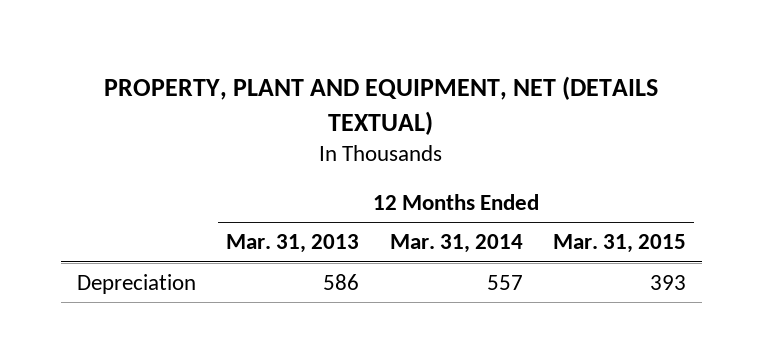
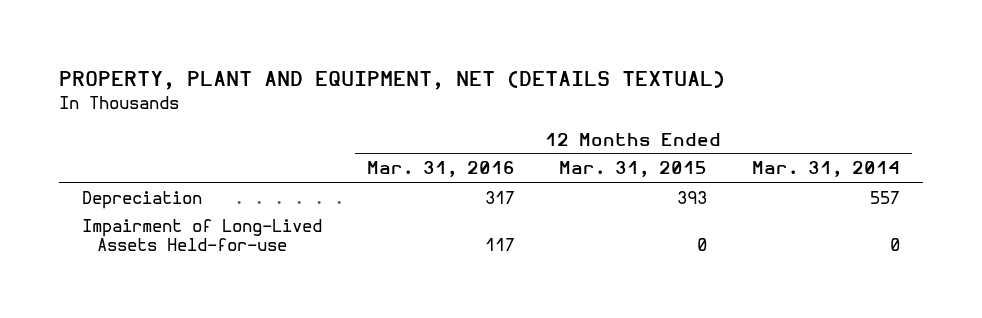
[226,234,360,254] Mar. 31, 2013 -> none
none -> [366,161,515,178] Mar. 31, 2016
none -> [81,218,322,252] Impairment of Long-Lived Assets Held-for-use

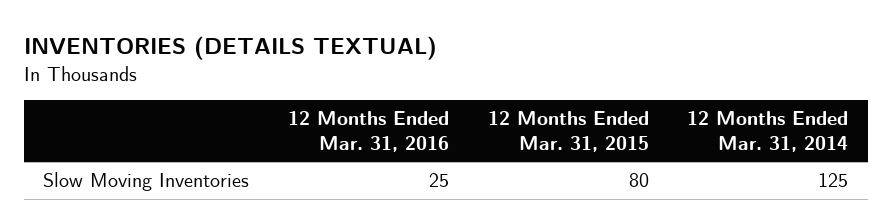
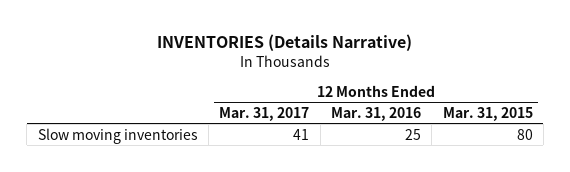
[23,36,437,61] INVENTORIES (DETAILS TEXTUAL) -> [157,34,413,52] INVENTORIES (Details Narrative)
[687,111,849,152] 12 Months Ended Mar. 31, 2014 -> none
none -> [219,106,310,121] Mar. 31, 2017
[43,172,250,192] Slow Moving Inventories -> [37,127,198,144] Slow moving inventories

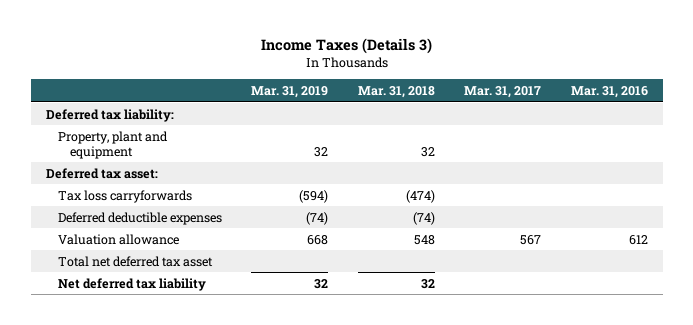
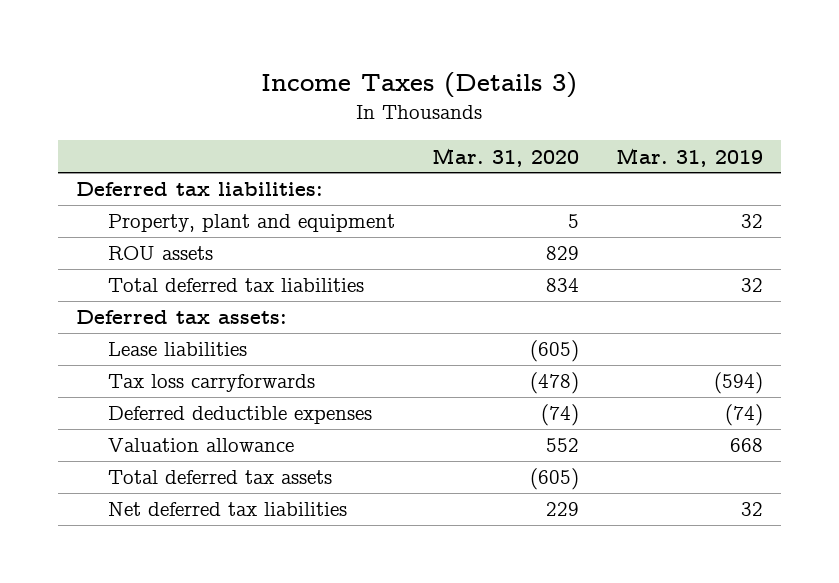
[357,85,435,98] Mar. 31, 2018 -> none
[464,85,542,98] Mar. 31, 2017 -> none
[570,85,648,98] Mar. 31, 2016 -> none
none -> [431,147,579,167] Mar. 31, 2020
[45,108,174,122] Deferred tax liability: -> [76,182,324,197] Deferred tax liabilities:
none -> [107,246,213,261] ROU assets
none -> [107,278,364,293] Total deferred tax liabilities
[45,167,158,179] Deferred tax asset: -> [76,310,288,325] Deferred tax assets:
none -> [107,342,247,357] Lease liabilities
[57,255,213,267] Total net deferred tax asset -> [107,470,332,485] Total deferred tax assets
[57,277,206,291] Net deferred tax liability -> [107,502,347,517] Net deferred tax liabilities

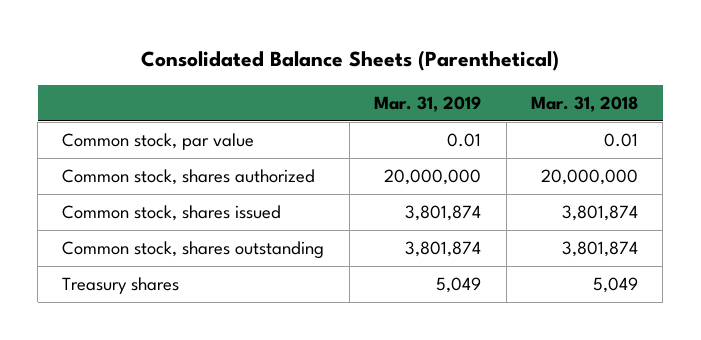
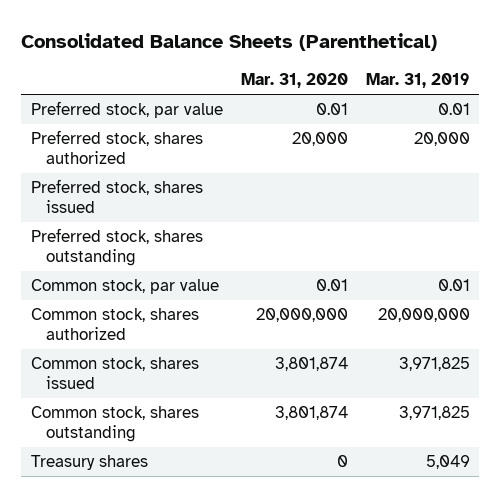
[531,96,639,113] Mar. 31, 2018 -> none
none -> [240,73,348,89] Mar. 31, 2020
none -> [30,101,223,119] Preferred stock, par value
none -> [30,130,203,165] Preferred stock, shares authorized
none -> [30,179,203,214] Preferred stock, shares issued
none -> [30,228,203,267] Preferred stock, shares outstanding
[405,205,482,222] 3,801,874 -> [398,357,470,372] 3,971,825
[405,241,482,258] 3,801,874 -> [398,406,470,421] 3,971,825

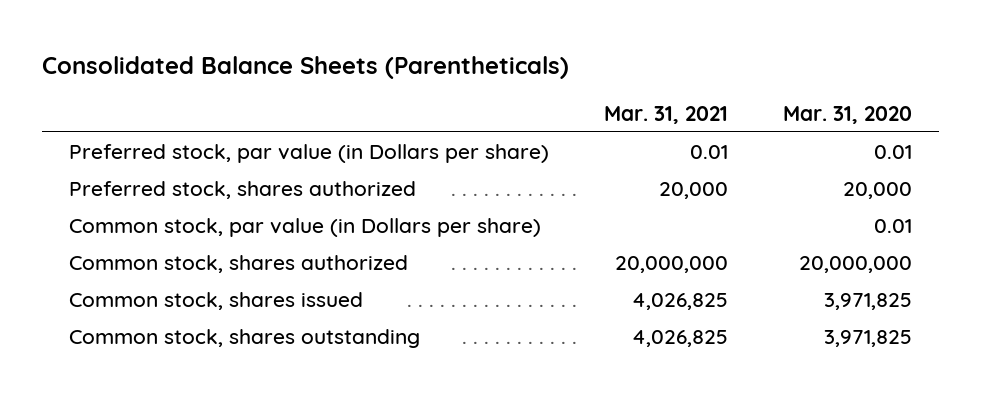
[21,32,438,51] Consolidated Balance Sheets (Parenthetical) -> [41,56,569,80] Consolidated Balance Sheets (Parentheticals)
[365,73,470,89] Mar. 31, 2019 -> none
none -> [604,105,729,124] Mar. 31, 2021
[30,101,223,119] Preferred stock, par value -> [69,143,550,163] Preferred stock, par value (in Dollars per share)
[30,179,203,214] Preferred stock, shares issued -> none
[30,228,203,267] Preferred stock, shares outstanding -> none
[30,279,219,295] Common stock, par value -> [69,217,542,237] Common stock, par value (in Dollars per share)
[30,455,148,471] Treasury shares -> none
[274,357,348,372] 3,801,874 -> [823,292,912,310] 3,971,825
[274,406,348,421] 3,801,874 -> [823,329,912,347] 3,971,825

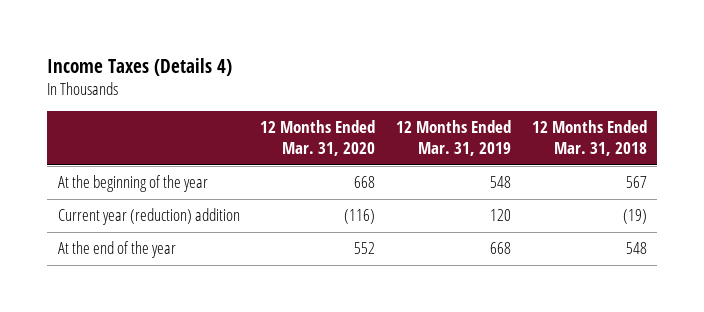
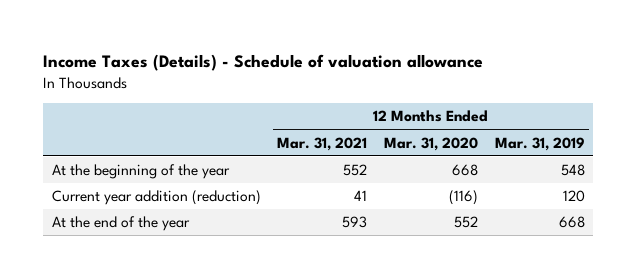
[47,57,233,76] Income Taxes (Details 4) -> [43,54,484,72] Income Taxes (Details) - Schedule of valuation allowance
[531,120,647,157] 12 Months Ended Mar. 31, 2018 -> none
none -> [277,136,368,151] Mar. 31, 2021
[57,208,240,226] Current year (reduction) addition -> [51,190,261,206] Current year addition (reduction)

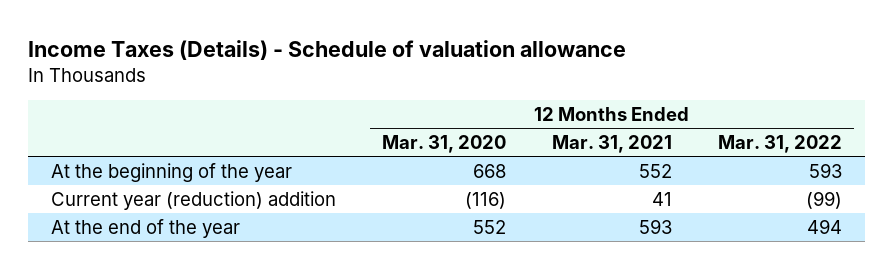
[494,136,585,151] Mar. 31, 2019 -> none
none -> [718,134,843,153] Mar. 31, 2022
[51,190,261,206] Current year addition (reduction) -> [50,190,336,210] Current year (reduction) addition

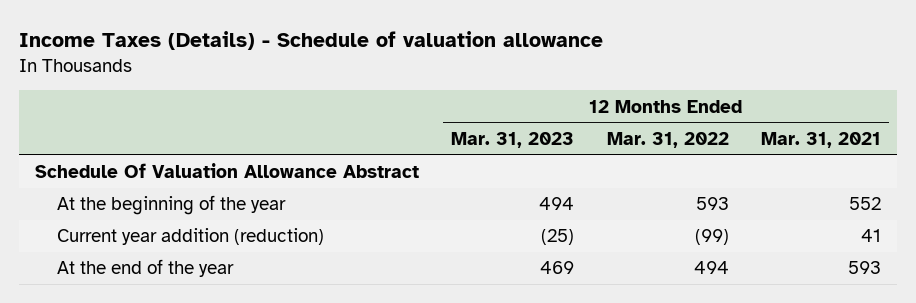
[381,134,506,153] Mar. 31, 2020 -> none
none -> [451,131,575,148] Mar. 31, 2023
none -> [34,163,419,179] Schedule Of Valuation Allowance Abstract
[50,190,336,210] Current year (reduction) addition -> [57,228,325,246] Current year addition (reduction)

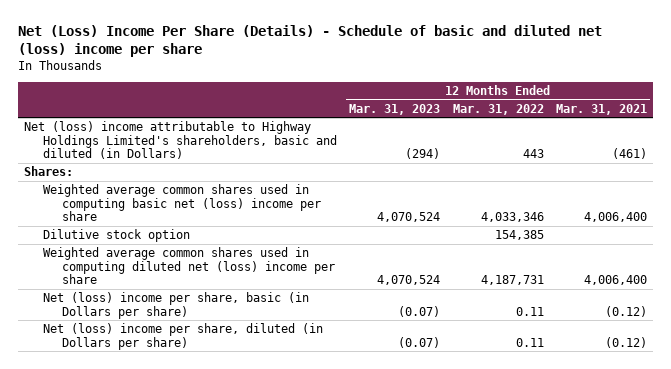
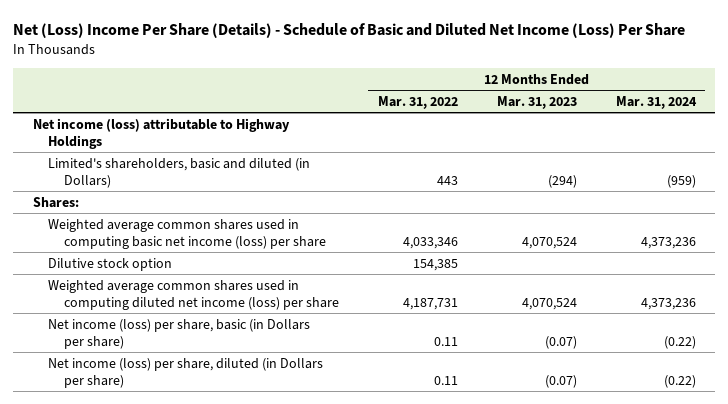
[17,25,602,58] Net (Loss) Income Per Share (Details) - Schedule of basic and diluted net (loss) income per share -> [13,23,686,39] Net (Loss) Income Per Share (Details) - Schedule of Basic and Diluted Net Income (Loss) Per Share
[555,103,647,115] Mar. 31, 2021 -> none
none -> [615,95,697,109] Mar. 31, 2024
none -> [32,117,290,149] Net income (loss) attributable to Highway Holdings
[24,121,337,160] Net (loss) income attributable to Highway Holdings Limited's shareholders, basic and diluted (in Dollars) -> [48,157,311,188] Limited's shareholders, basic and diluted (in Dollars)
[42,184,321,222] Weighted average common shares used in computing basic net (loss) income per share -> [48,218,326,249] Weighted average common shares used in computing basic net income (loss) per share
[42,247,335,285] Weighted average common shares used in computing diluted net (loss) income per share -> [48,279,339,310] Weighted average common shares used in computing diluted net income (loss) per share
[42,292,309,319] Net (loss) income per share, basic (in Dollars per share) -> [48,318,311,349] Net income (loss) per share, basic (in Dollars per share)
[42,323,323,350] Net (loss) income per share, diluted (in Dollars per share) -> [48,357,324,388] Net income (loss) per share, diluted (in Dollars per share)

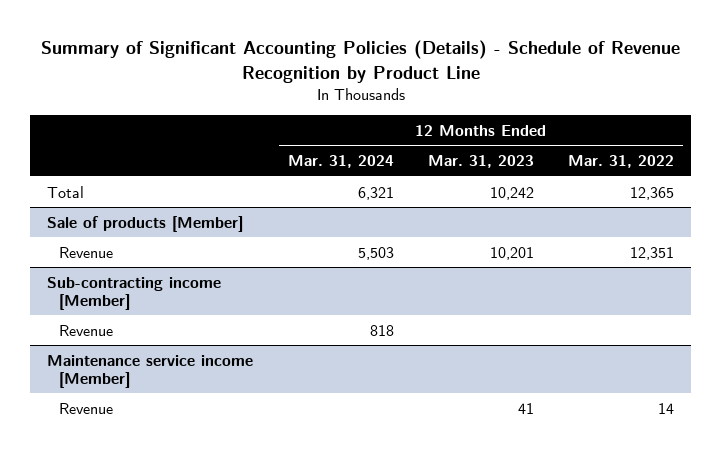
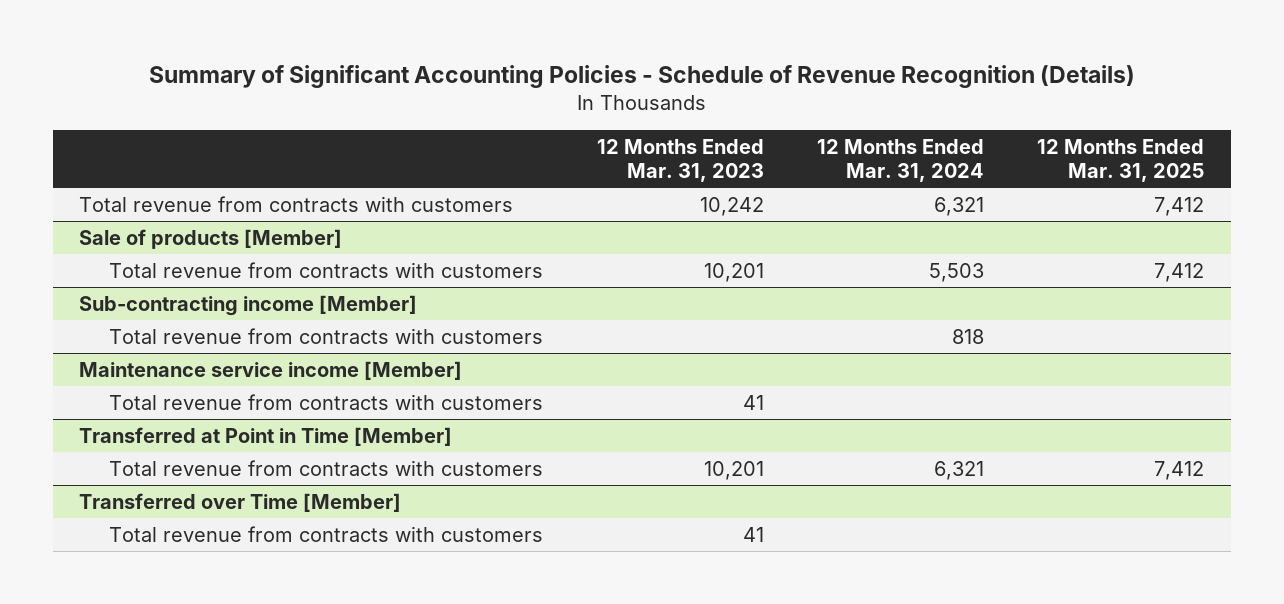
[40,40,680,83] Summary of Significant Accounting Policies (Details) - Schedule of Revenue Recognition by Product Line -> [148,65,1135,89] Summary of Significant Accounting Policies - Schedule of Revenue Recognition (Details)
[568,155,675,169] Mar. 31, 2022 -> none
none -> [1037,138,1205,182] 12 Months Ended Mar. 31, 2025
[47,185,85,198] Total -> [79,195,514,212] Total revenue from contracts with customers
[58,246,113,258] Revenue -> [109,261,544,278] Total revenue from contracts with customers
[58,324,113,336] Revenue -> [109,327,544,344] Total revenue from contracts with customers
[58,402,113,414] Revenue -> [109,393,544,410] Total revenue from contracts with customers
none -> [79,426,453,446] Transferred at Point in Time [Member]
none -> [109,459,544,476] Total revenue from contracts with customers
none -> [79,492,402,512] Transferred over Time [Member]
none -> [109,525,544,542] Total revenue from contracts with customers

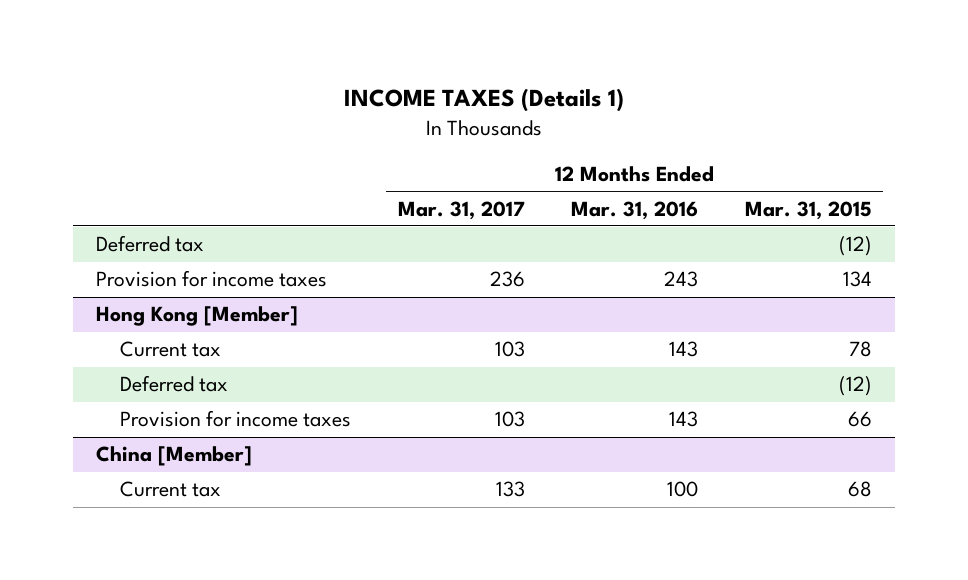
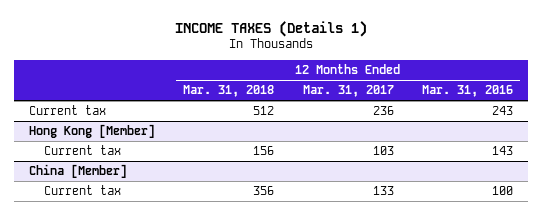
[744,200,872,220] Mar. 31, 2015 -> none
none -> [183,85,275,98] Mar. 31, 2018
[95,235,204,253] Deferred tax -> none
[95,270,327,288] Provision for income taxes -> [28,105,106,116] Current tax
[120,375,229,393] Deferred tax -> none
[120,410,352,428] Provision for income taxes -> none

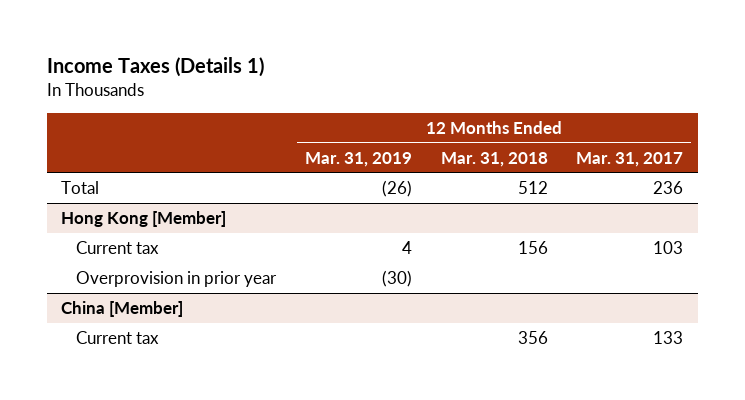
[175,20,368,37] INCOME TAXES (Details 1) -> [46,57,264,78] Income Taxes (Details 1)
[422,85,514,98] Mar. 31, 2016 -> none
none -> [304,151,412,167] Mar. 31, 2019
[28,105,106,116] Current tax -> [61,180,100,194] Total
none -> [75,270,277,287] Overprovision in prior year

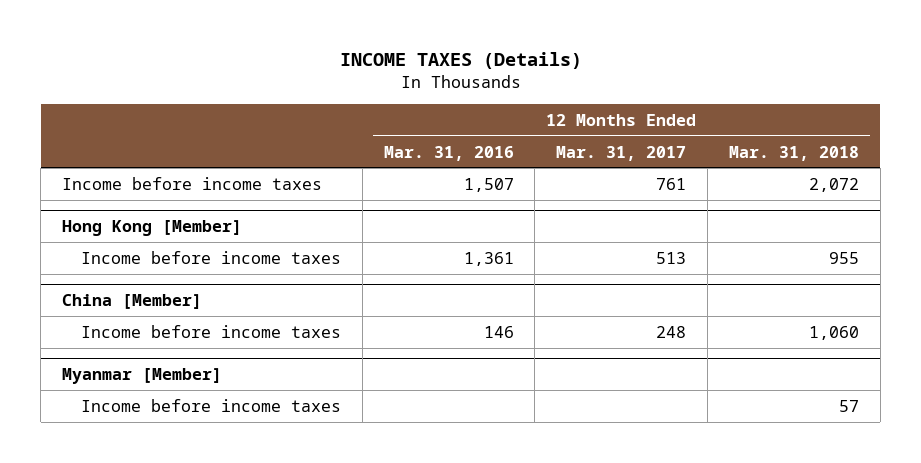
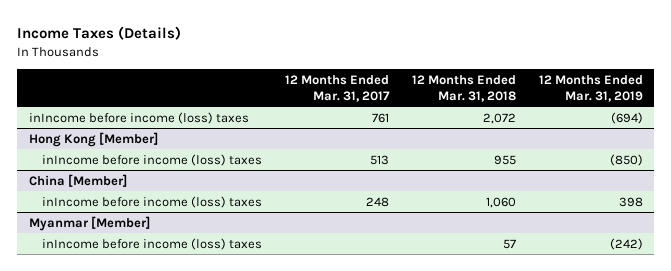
[339,51,582,69] INCOME TAXES (Details) -> [17,25,182,40] Income Taxes (Details)
[383,145,514,161] Mar. 31, 2016 -> none
none -> [538,74,643,102] 12 Months Ended Mar. 31, 2019
[62,176,323,190] Income before income taxes -> [28,111,249,124] inIncome before income (loss) taxes
[80,250,341,264] Income before income taxes -> [42,153,263,166] inIncome before income (loss) taxes
[80,324,341,338] Income before income taxes -> [42,195,263,208] inIncome before income (loss) taxes
[80,398,341,412] Income before income taxes -> [42,237,263,250] inIncome before income (loss) taxes

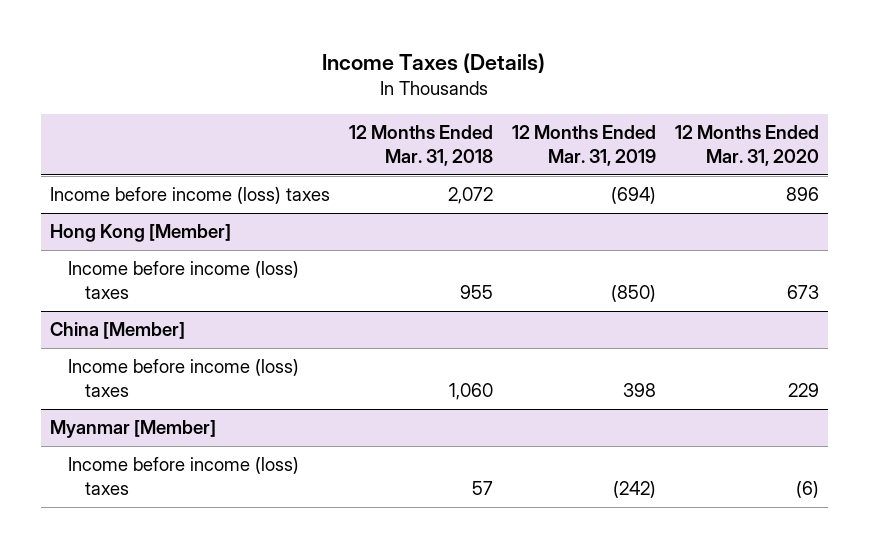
[285,74,391,102] 12 Months Ended Mar. 31, 2017 -> none
none -> [674,125,819,166] 12 Months Ended Mar. 31, 2020
[28,111,249,124] inIncome before income (loss) taxes -> [50,187,331,205] Income before income (loss) taxes
[42,153,263,166] inIncome before income (loss) taxes -> [67,261,299,300] Income before income (loss) taxes
[42,195,263,208] inIncome before income (loss) taxes -> [67,359,299,398] Income before income (loss) taxes
[42,237,263,250] inIncome before income (loss) taxes -> [67,457,299,496] Income before income (loss) taxes

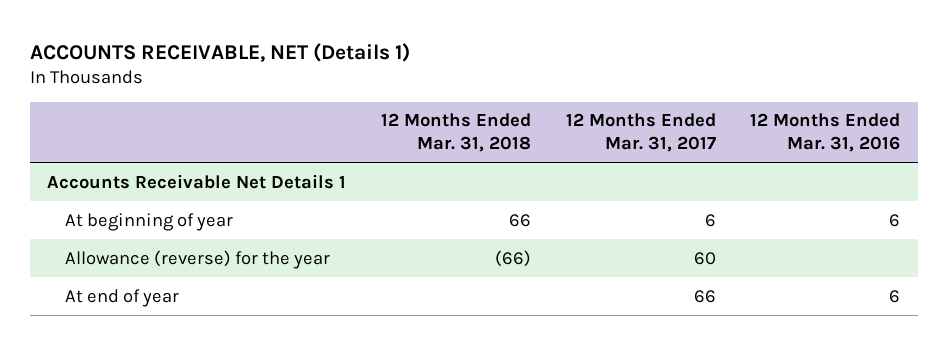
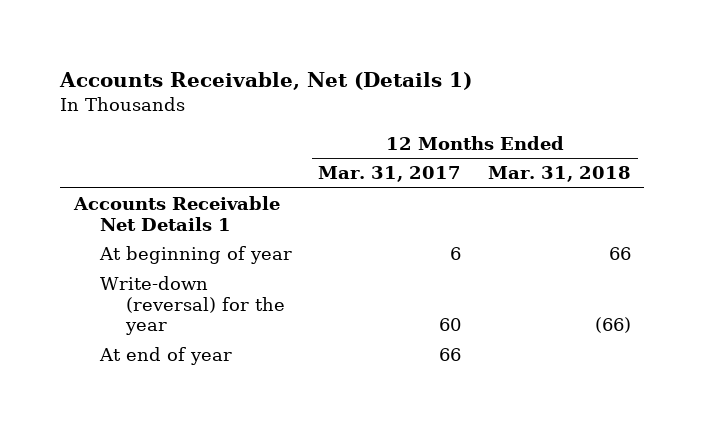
[30,42,411,62] ACCOUNTS RECEIVABLE, NET (Details 1) -> [59,72,473,91] Accounts Receivable, Net (Details 1)
[750,113,901,153] 12 Months Ended Mar. 31, 2016 -> none
[64,249,330,269] Allowance (reverse) for the year -> [99,276,286,336] Write-down (reversal) for the year

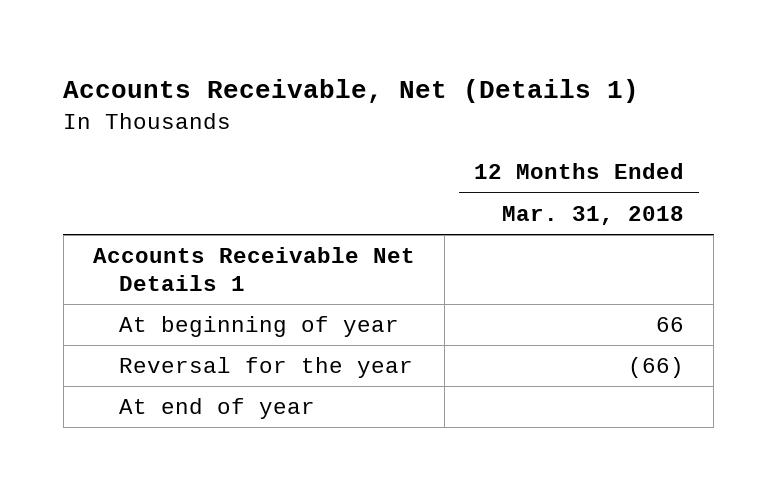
[318,166,462,183] Mar. 31, 2017 -> none
[99,276,286,336] Write-down (reversal) for the year -> [118,357,413,379] Reversal for the year

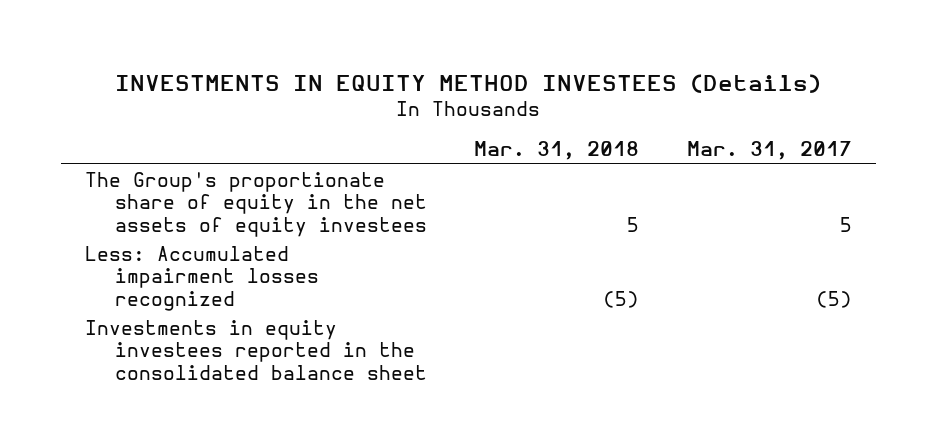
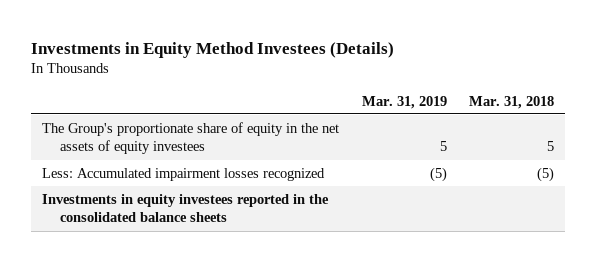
[115,73,822,93] INVESTMENTS IN EQUITY METHOD INVESTEES (Details) -> [30,41,394,58] Investments in Equity Method Investees (Details)
[686,141,852,161] Mar. 31, 2017 -> none
none -> [361,95,447,109] Mar. 31, 2019
[85,319,427,381] Investments in equity investees reported in the consolidated balance sheet -> [42,193,330,223] Investments in equity investees reported in the consolidated balance sheets

